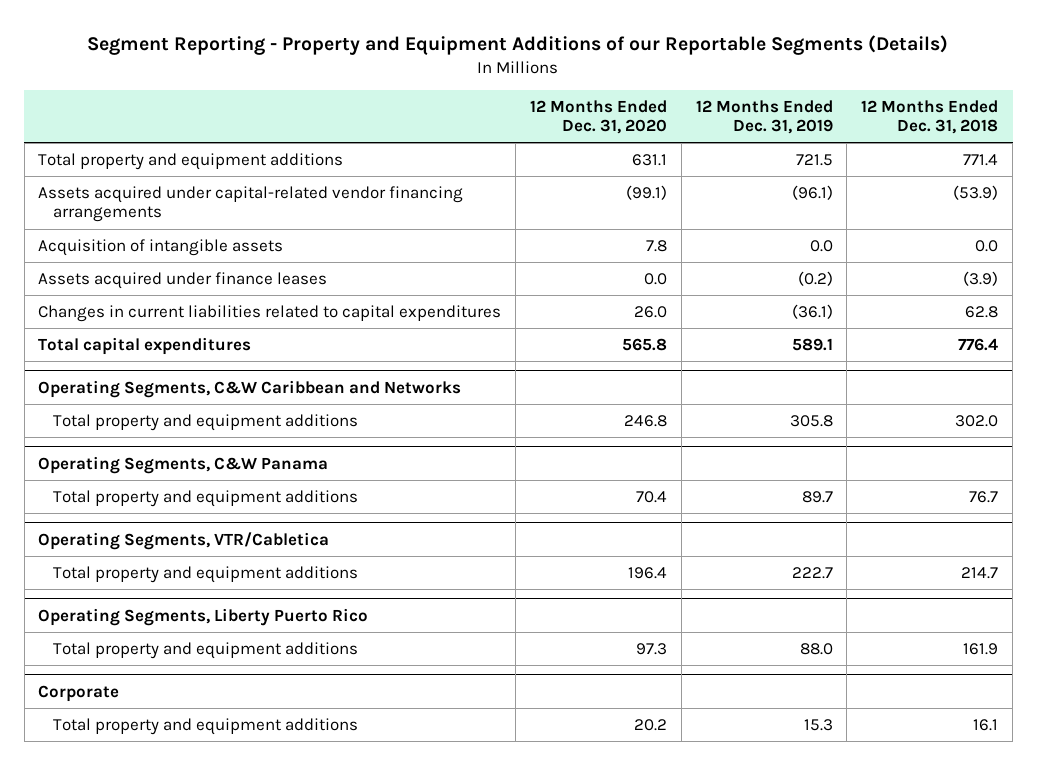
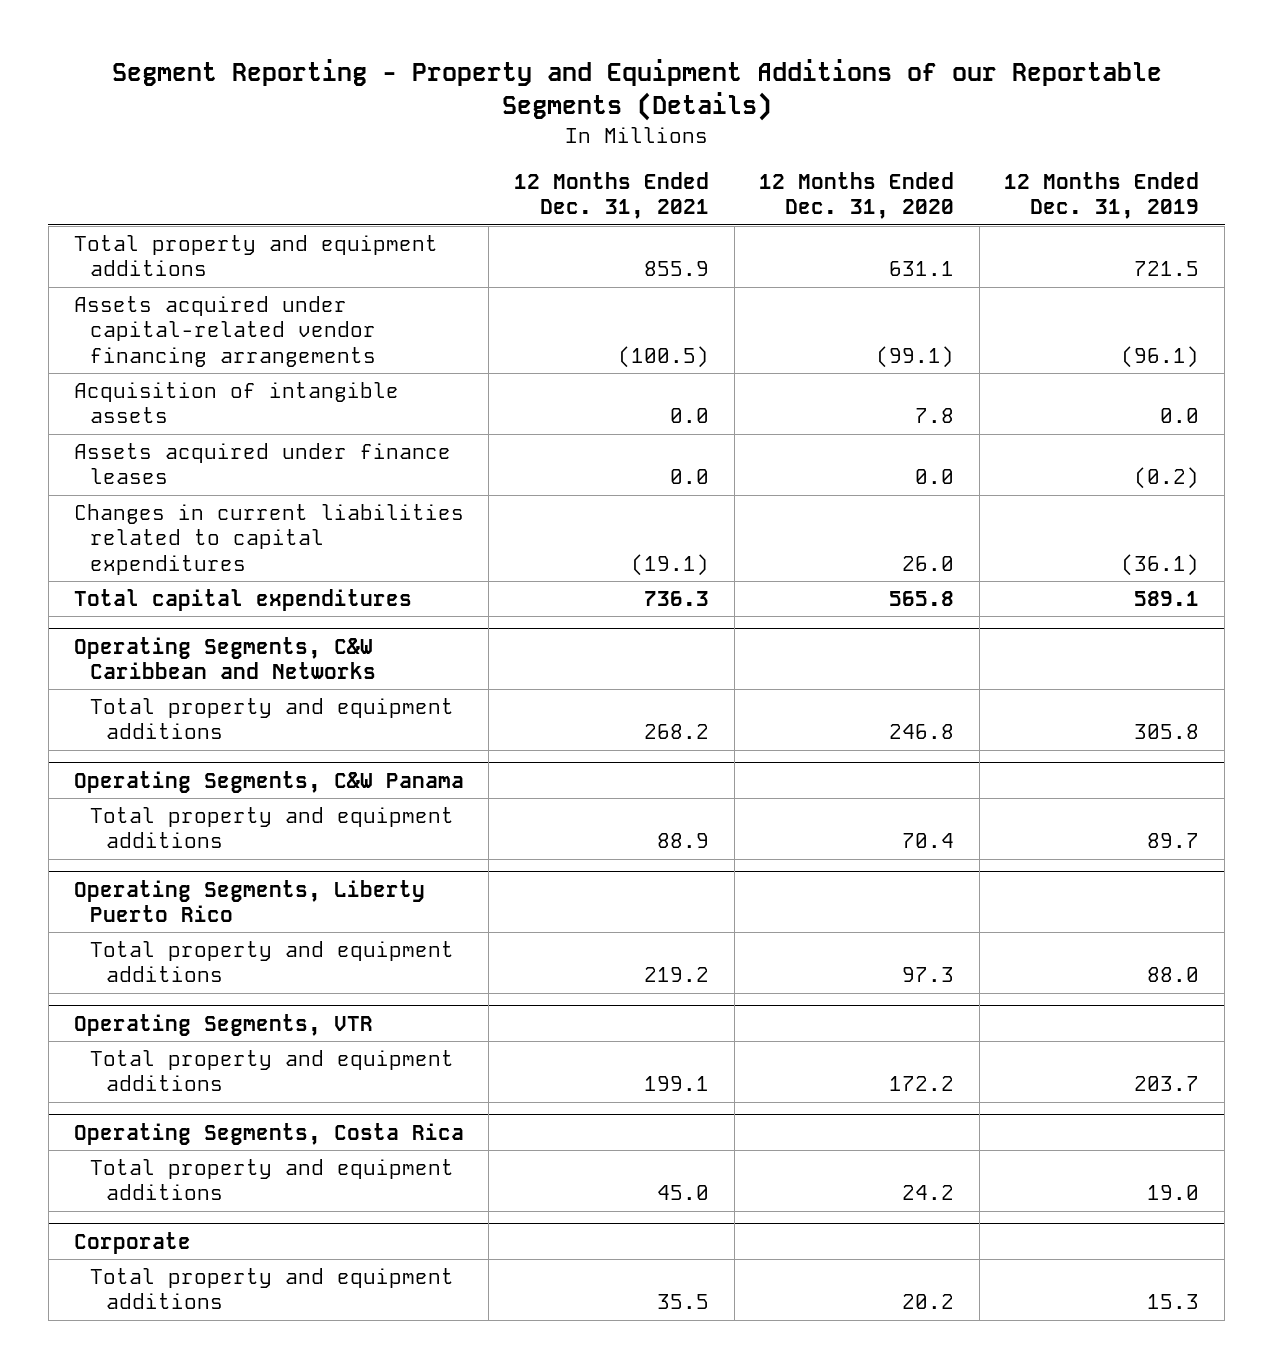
[861,99,999,135] 12 Months Ended Dec. 31, 2018 -> none
none -> [513,172,709,220] 12 Months Ended Dec. 31, 2021
[38,531,330,550] Operating Segments, VTR/Cabletica -> none
[53,565,359,583] Total property and equipment additions -> none
none -> [73,1013,373,1036] Operating Segments, VTR
none -> [89,1050,454,1092] Total property and equipment additions
none -> [73,1122,464,1145] Operating Segments, Costa Rica
none -> [89,1159,454,1201] Total property and equipment additions

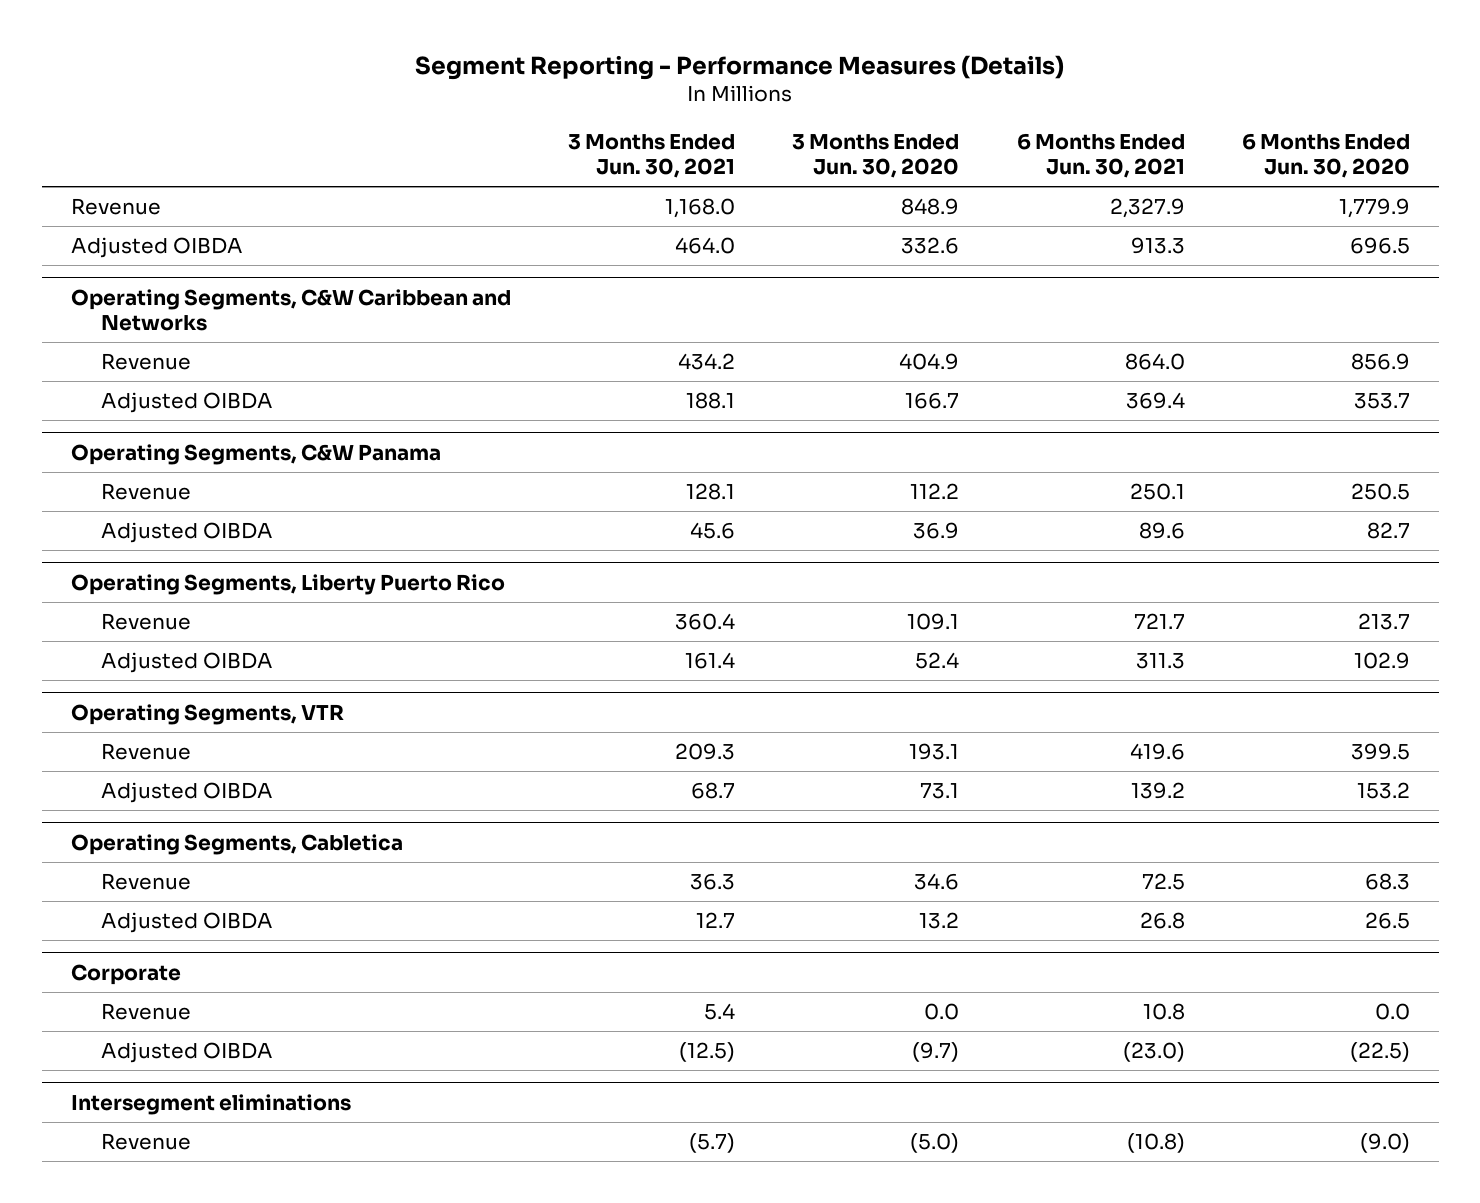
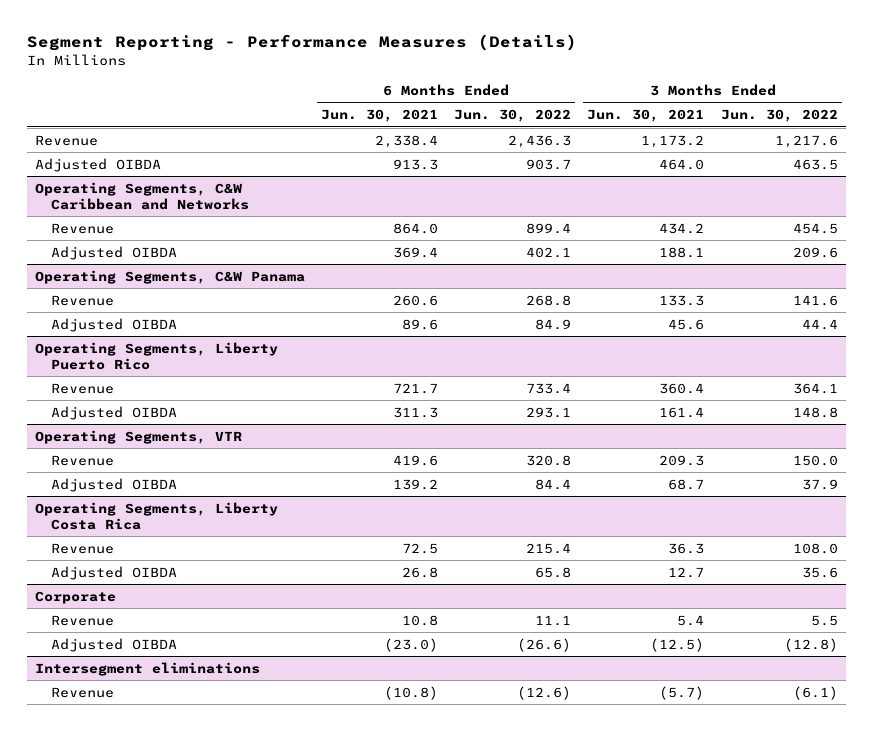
[792,134,960,179] 3 Months Ended Jun. 30, 2020 -> none
[1241,133,1410,179] 6 Months Ended Jun. 30, 2020 -> none
none -> [454,109,572,123] Jun. 30, 2022
none -> [720,109,838,123] Jun. 30, 2022
[664,198,735,219] 1,168.0 -> [641,134,705,148] 1,173.2
[1109,198,1185,219] 2,327.9 -> [375,134,439,148] 2,338.4
[685,483,735,501] 128.1 -> [659,294,705,306] 133.3
[1129,483,1185,501] 250.1 -> [393,294,439,306] 260.6
[70,833,403,855] Operating Segments, Cabletica -> none
none -> [35,501,279,530] Operating Segments, Liberty Costa Rica

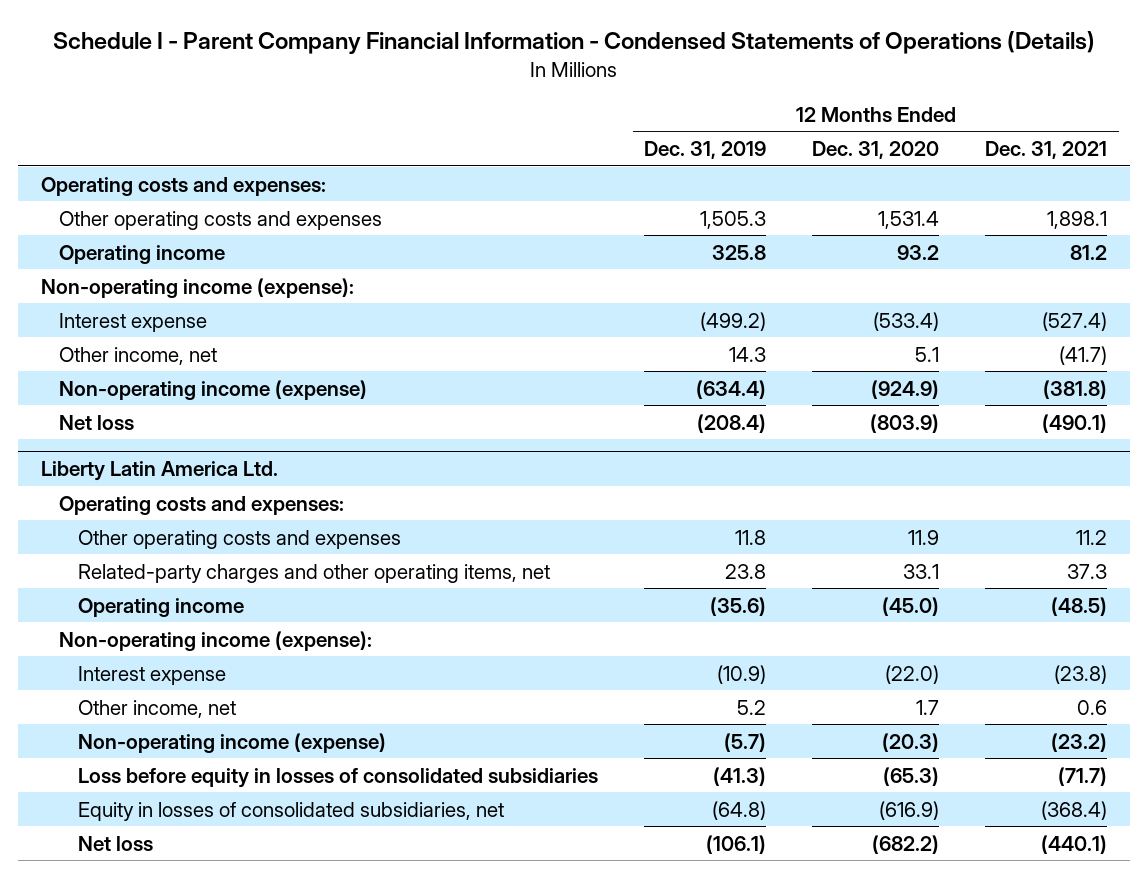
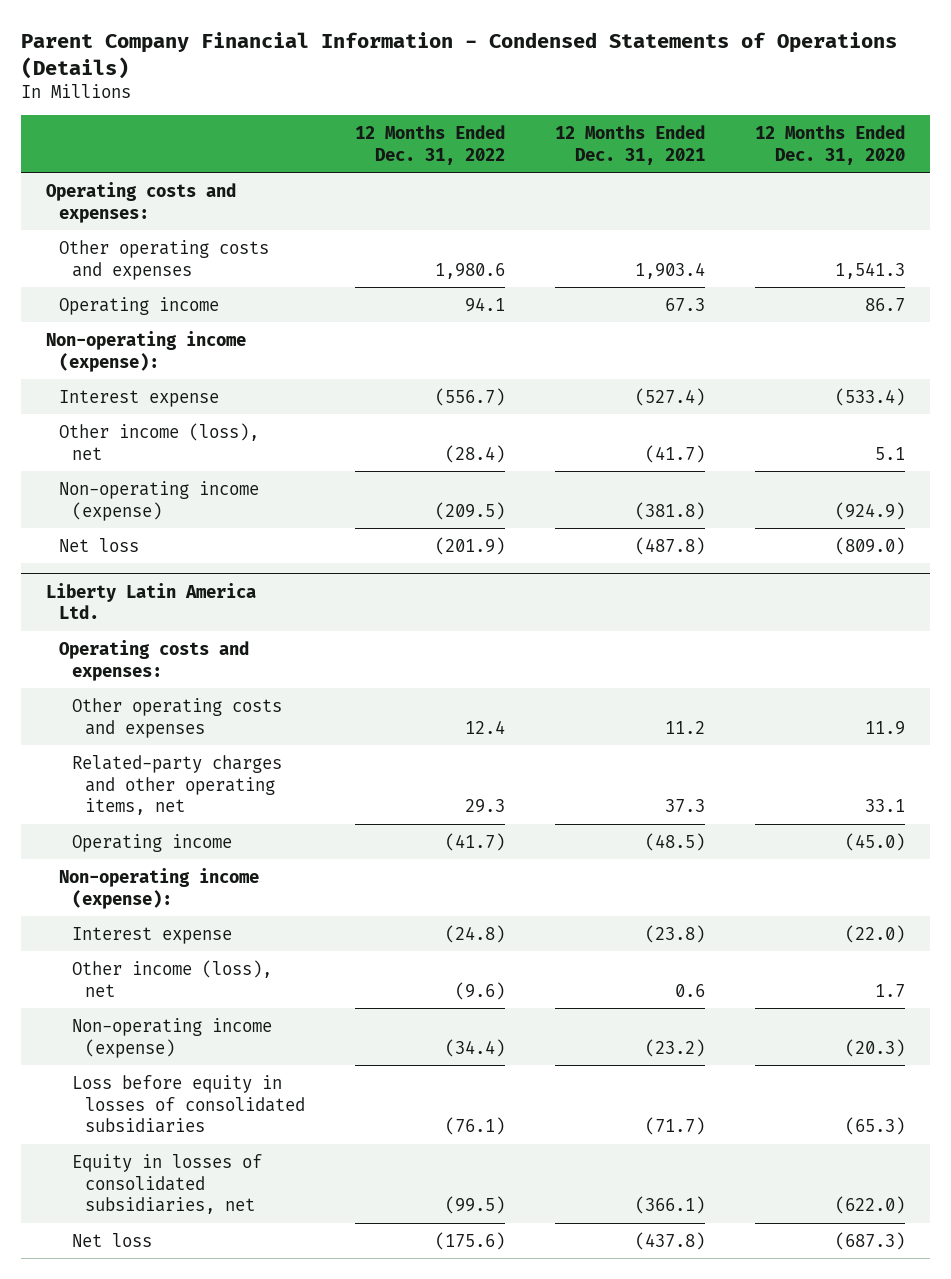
[53,31,1096,55] Schedule I - Parent Company Financial Information - Condensed Statements of Operations (Details) -> [21,31,898,79] Parent Company Financial Information - Condensed Statements of Operations (Details)
[644,140,767,159] Dec. 31, 2019 -> none
none -> [355,124,506,165] 12 Months Ended Dec. 31, 2022
[878,210,940,229] 1,531.4 -> [834,261,905,279] 1,541.3
[1047,210,1108,229] 1,898.1 -> [635,261,706,279] 1,903.4
[897,244,940,260] 93.2 -> [864,297,905,311] 86.7
[1070,244,1108,260] 81.2 -> [665,297,706,311] 67.3
[59,346,218,365] Other income, net -> [59,422,260,460] Other income (loss), net
[870,413,940,433] (803.9) -> [834,536,905,555] (809.0)
[1042,413,1108,433] (490.1) -> [635,536,706,555] (487.8)
[78,699,237,718] Other income, net -> [72,959,273,997] Other income (loss), net
[879,800,940,820] (616.9) -> [834,1196,905,1215] (622.0)
[1041,800,1108,820] (368.4) -> [635,1196,706,1215] (366.1)
[872,834,940,854] (682.2) -> [834,1231,905,1250] (687.3)
[1041,834,1108,854] (440.1) -> [635,1231,706,1250] (437.8)

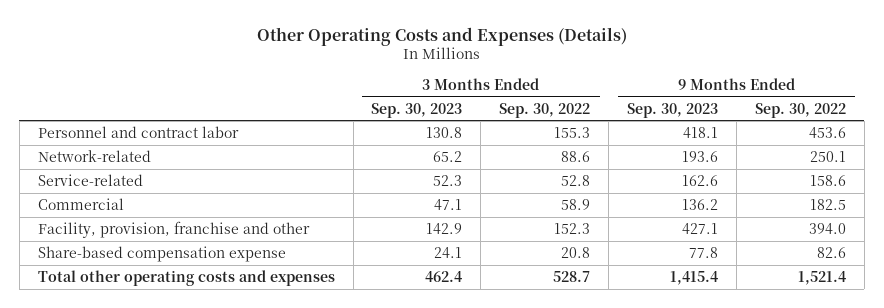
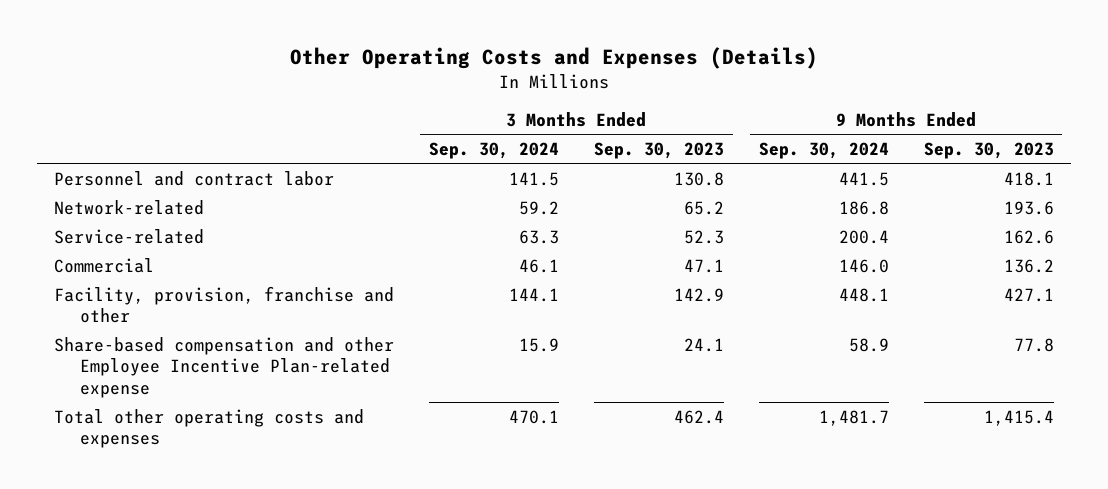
[499,102,591,118] Sep. 30, 2022 -> none
[755,102,847,118] Sep. 30, 2022 -> none
none -> [428,141,559,159] Sep. 30, 2024
none -> [758,141,889,159] Sep. 30, 2024
[37,245,286,262] Share-based compensation expense -> [54,336,395,398] Share-based compensation and other Employee Incentive Plan-related expense

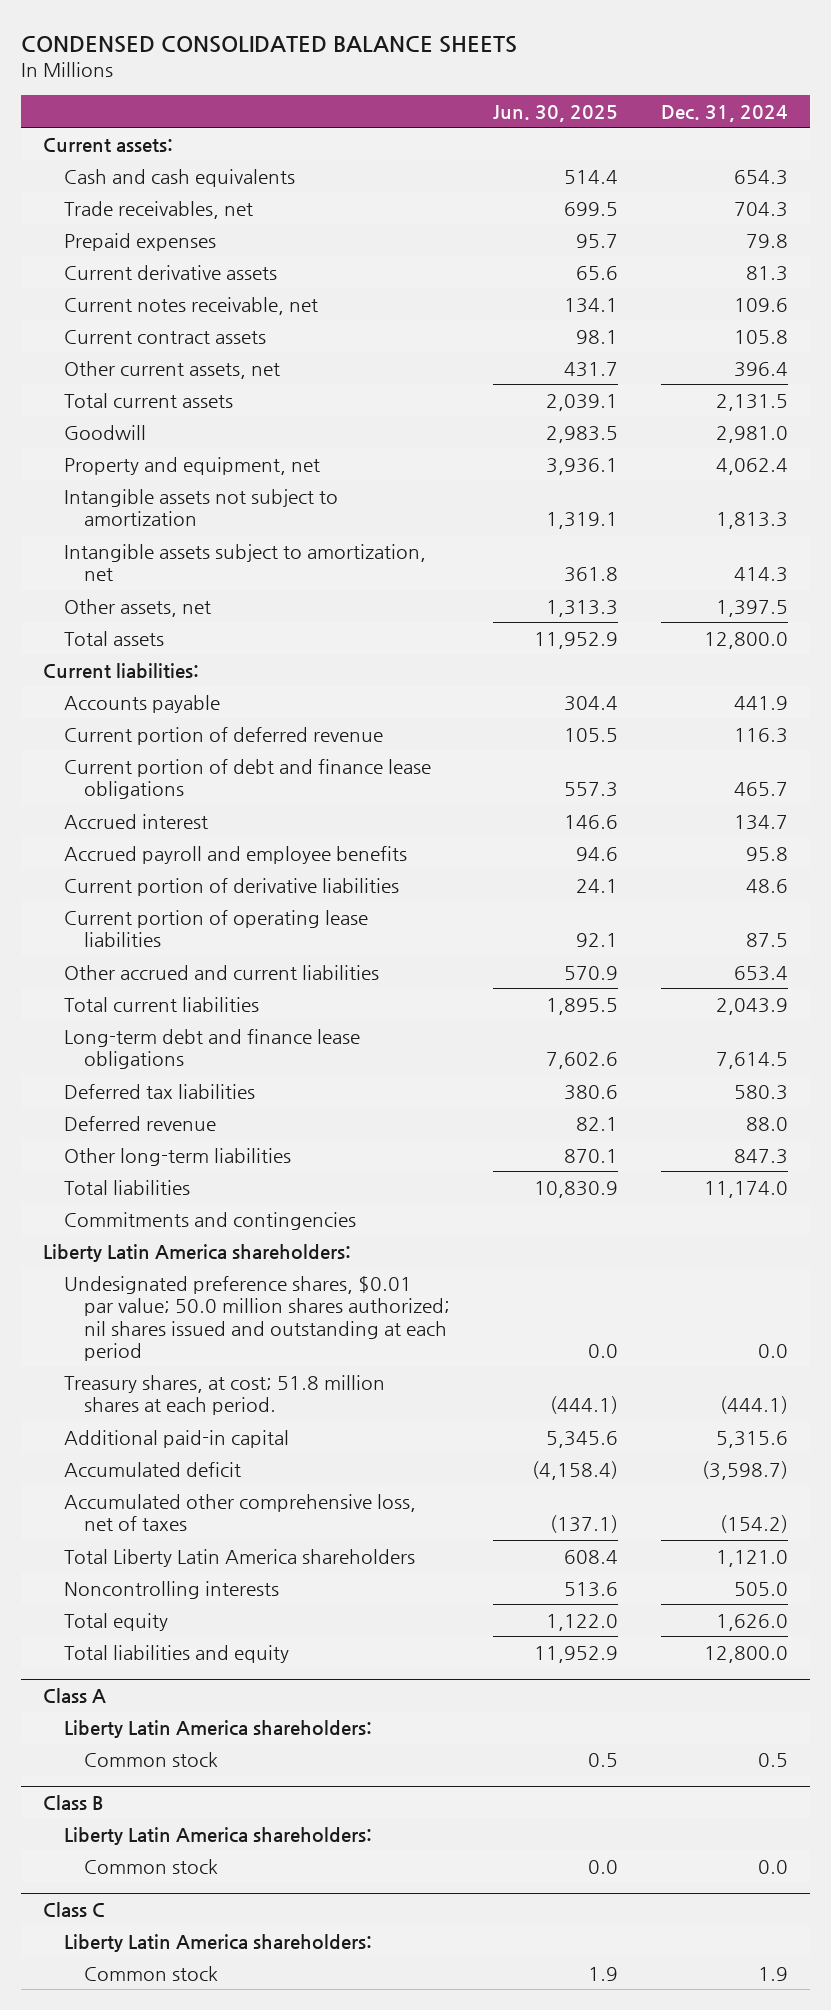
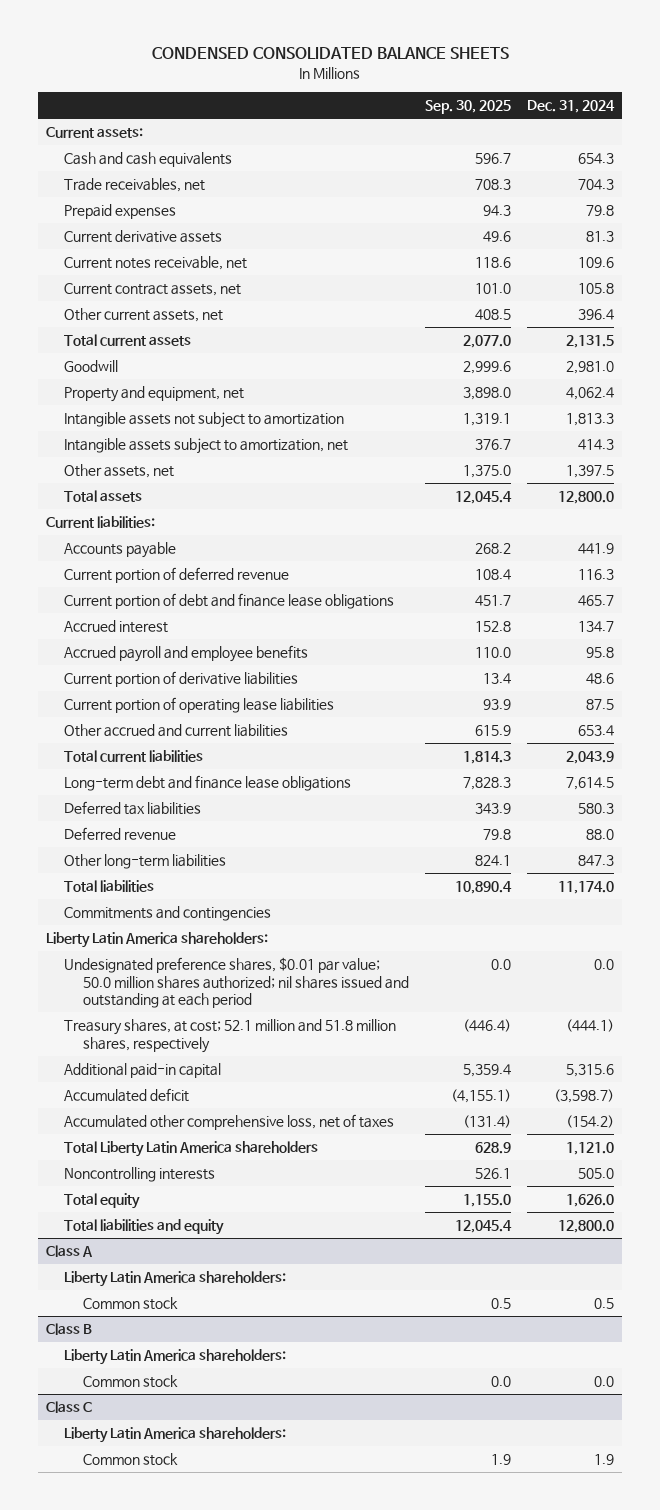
[493,104,619,122] Jun. 30, 2025 -> none
none -> [425,99,512,114] Sep. 30, 2025
[63,329,266,344] Current contract assets -> [64,283,242,297] Current contract assets, net
[63,1374,385,1416] Treasury shares, at cost; 51.8 million shares at each period. -> [64,1019,397,1053] Treasury shares, at cost; 52.1 million and 51.8 million shares, respectively

